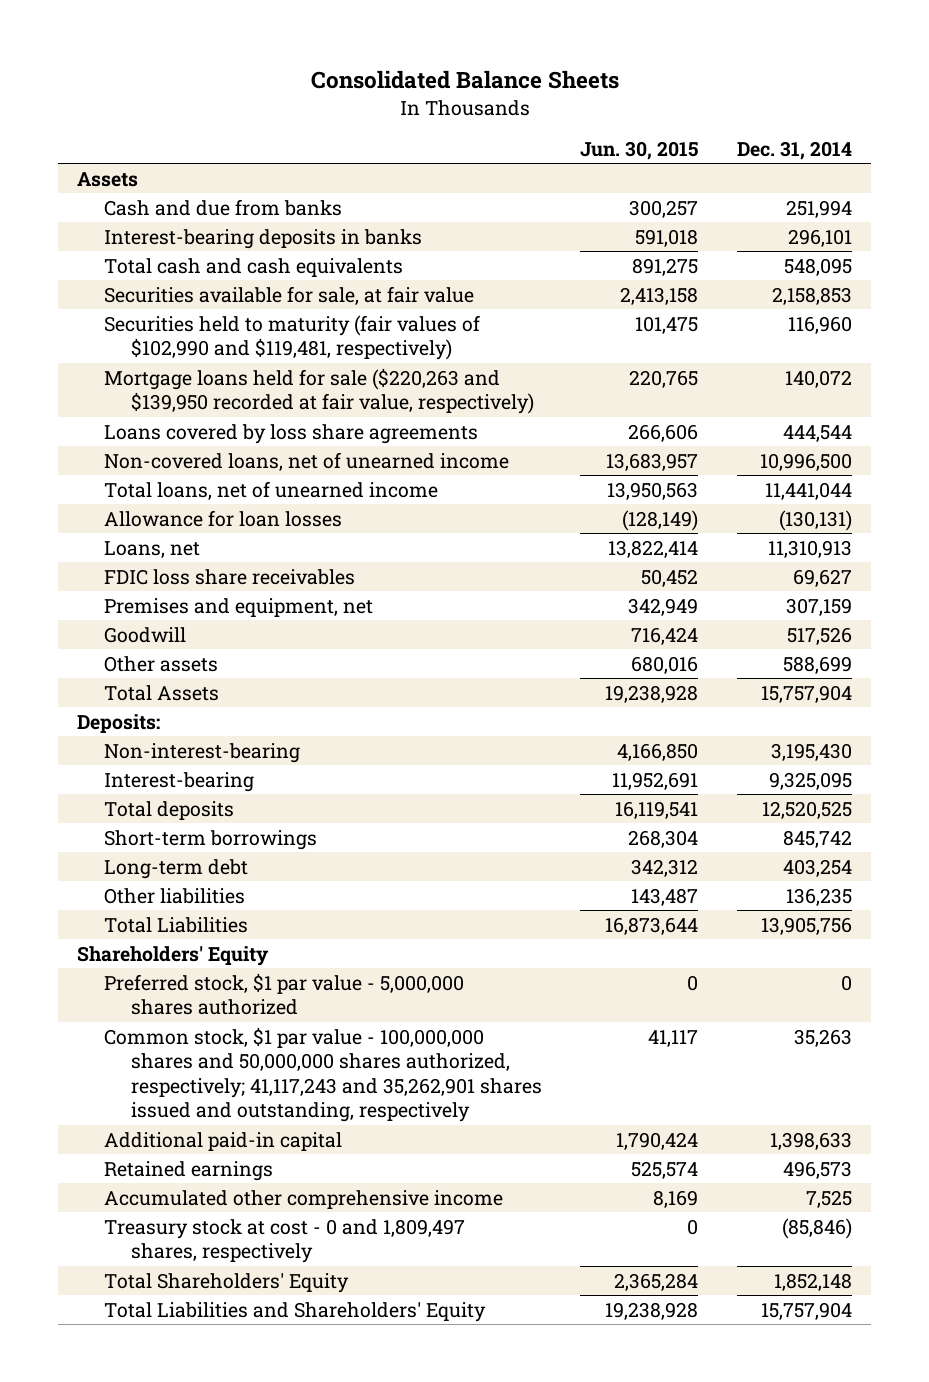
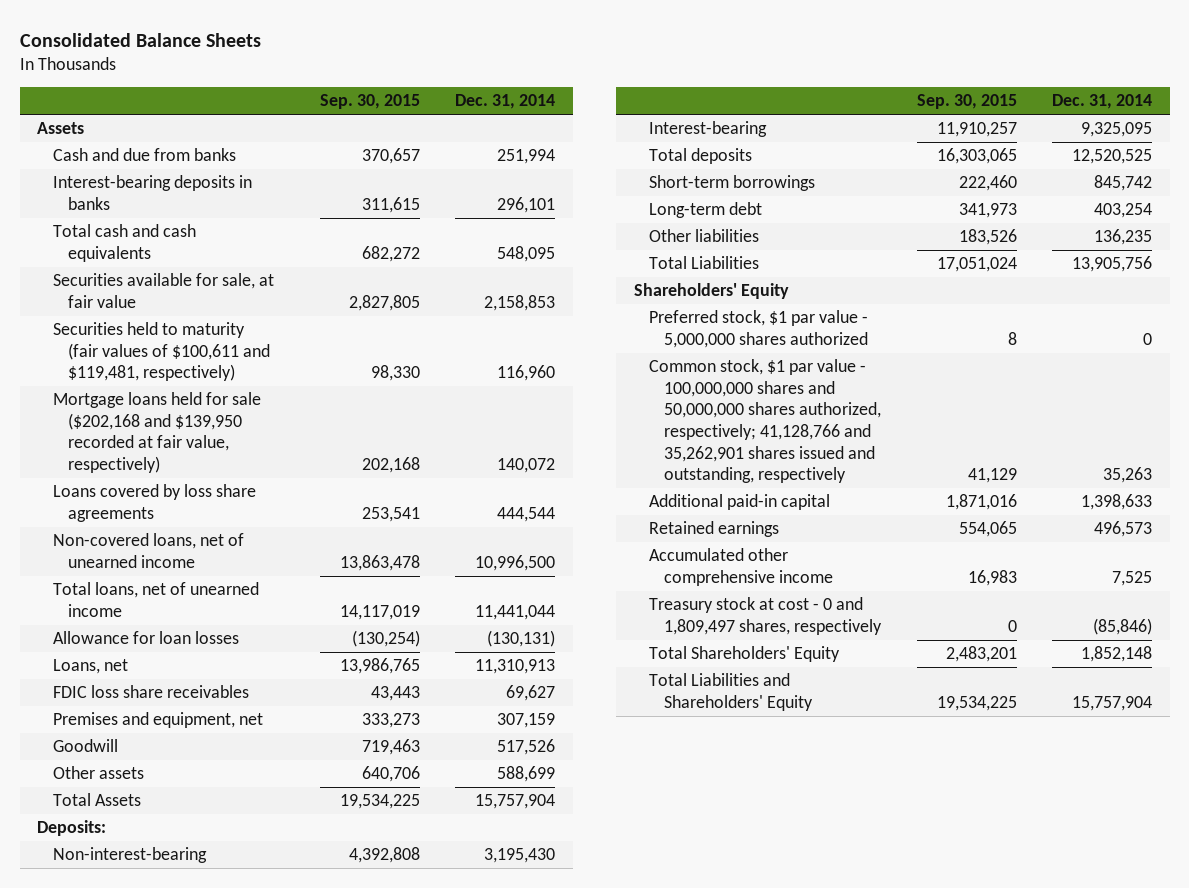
[580,140,699,160] Jun. 30, 2015 -> none
none -> [320,94,421,110] Sep. 30, 2015
[104,314,481,361] Securities held to maturity (fair values of $102,990 and $119,481, respectively) -> [52,322,270,382] Securities held to maturity (fair values of $100,611 and $119,481, respectively)
[104,367,535,415] Mortgage loans held for sale ($220,263 and $139,950 recorded at fair value, respectively) -> [52,392,261,474] Mortgage loans held for sale ($202,168 and $139,950 recorded at fair value, respectively)
[104,1026,543,1123] Common stock, $1 par value - 100,000,000 shares and 50,000,000 shares authorized, respectively; 41,117,243 and 35,262,901 shares issued and outstanding, respectively -> [649,359,882,484] Common stock, $1 par value - 100,000,000 shares and 50,000,000 shares authorized, respectively; 41,128,766 and 35,262,901 shares issued and outstanding, respectively

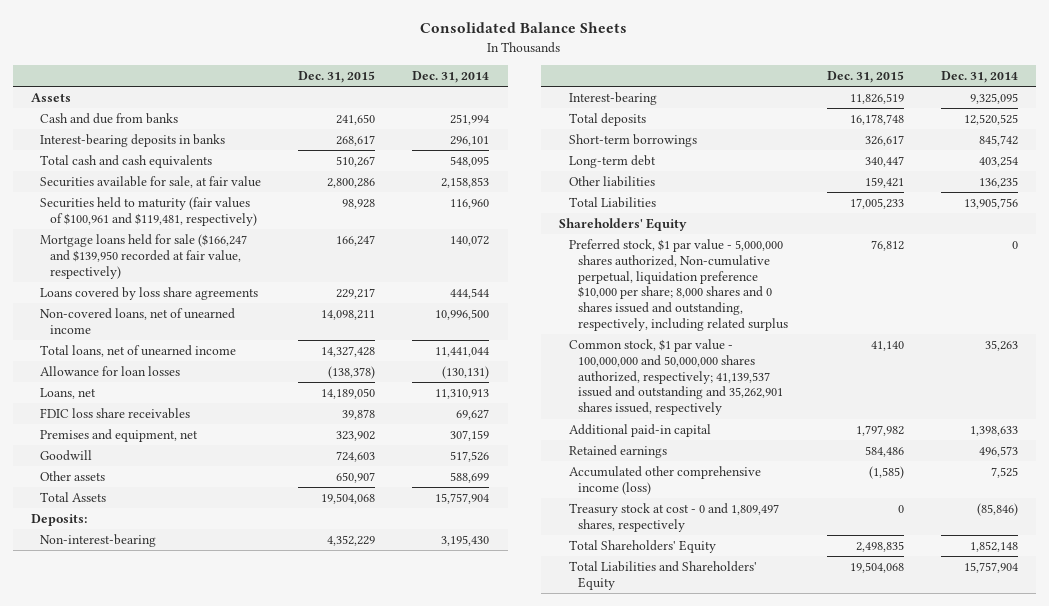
[320,94,421,110] Sep. 30, 2015 -> none
none -> [298,70,376,83] Dec. 31, 2015
[52,322,270,382] Securities held to maturity (fair values of $100,611 and $119,481, respectively) -> [40,197,257,226] Securities held to maturity (fair values of $100,961 and $119,481, respectively)
[52,392,261,474] Mortgage loans held for sale ($202,168 and $139,950 recorded at fair value, respectively) -> [40,234,248,279] Mortgage loans held for sale ($166,247 and $139,950 recorded at fair value, respectively)
[649,310,869,348] Preferred stock, $1 par value - 5,000,000 shares authorized -> [568,239,789,331] Preferred stock, $1 par value - 5,000,000 shares authorized, Non-cumulative perpetual, liquidation preference $10,000 per share; 8,000 shares and 0 shares issued and outstanding, respectively, including related surplus
[649,359,882,484] Common stock, $1 par value - 100,000,000 shares and 50,000,000 shares authorized, respectively; 41,128,766 and 35,262,901 shares issued and outstanding, respectively -> [568,339,784,416] Common stock, $1 par value - 100,000,000 and 50,000,000 shares authorized, respectively; 41,139,537 issued and outstanding and 35,262,901 shares issued, respectively
[649,548,834,586] Accumulated other comprehensive income -> [568,466,761,495] Accumulated other comprehensive income (loss)

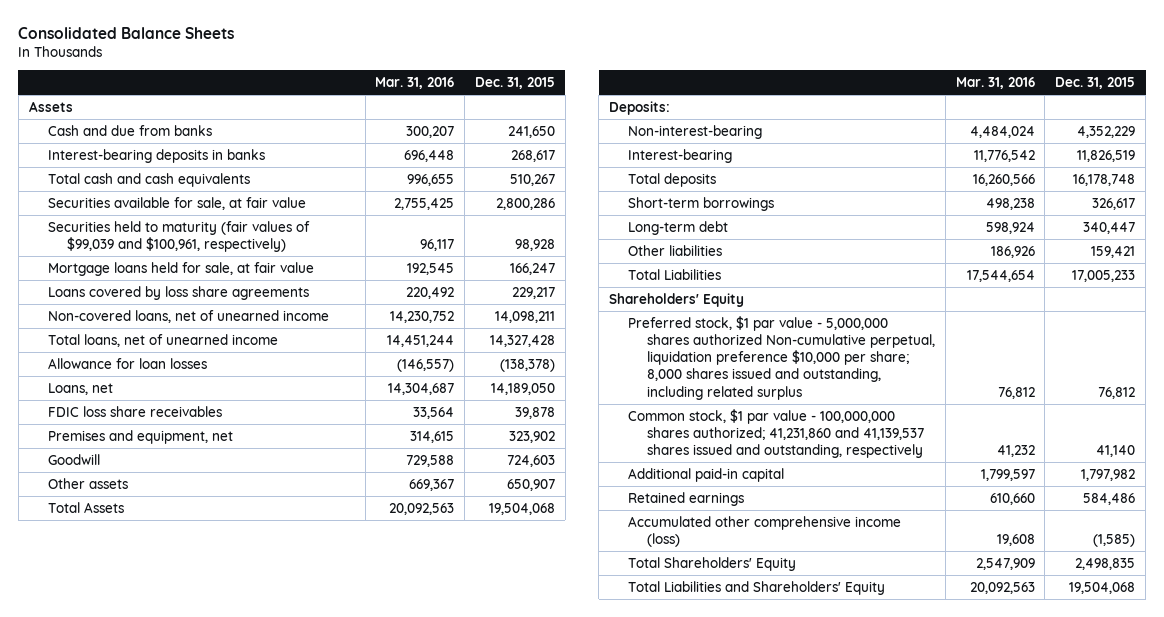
[412,70,490,83] Dec. 31, 2014 -> none
none -> [375,77,455,90] Mar. 31, 2016
[40,197,257,226] Securities held to maturity (fair values of $100,961 and $119,481, respectively) -> [47,220,310,252] Securities held to maturity (fair values of $99,039 and $100,961, respectively)
[40,234,248,279] Mortgage loans held for sale ($166,247 and $139,950 recorded at fair value, respectively) -> [47,261,314,276] Mortgage loans held for sale, at fair value
[568,239,789,331] Preferred stock, $1 par value - 5,000,000 shares authorized, Non-cumulative perpetual, liquidation preference $10,000 per share; 8,000 shares and 0 shares issued and outstanding, respectively, including related surplus -> [627,315,936,400] Preferred stock, $1 par value - 5,000,000 shares authorized Non-cumulative perpetual, liquidation preference $10,000 per share; 8,000 shares issued and outstanding, including related surplus
[568,339,784,416] Common stock, $1 par value - 100,000,000 and 50,000,000 shares authorized, respectively; 41,139,537 issued and outstanding and 35,262,901 shares issued, respectively -> [627,408,925,459] Common stock, $1 par value - 100,000,000 shares authorized; 41,231,860 and 41,139,537 shares issued and outstanding, respectively
[568,503,779,532] Treasury stock at cost - 0 and 1,809,497 shares, respectively -> none

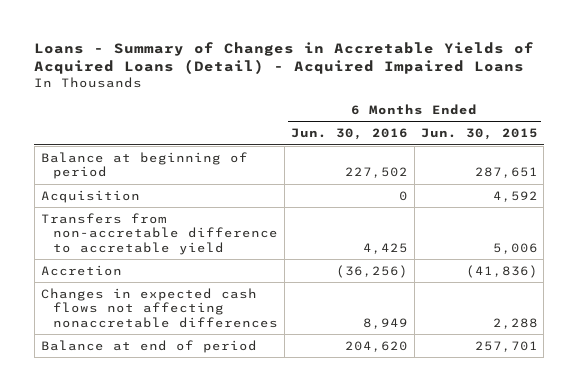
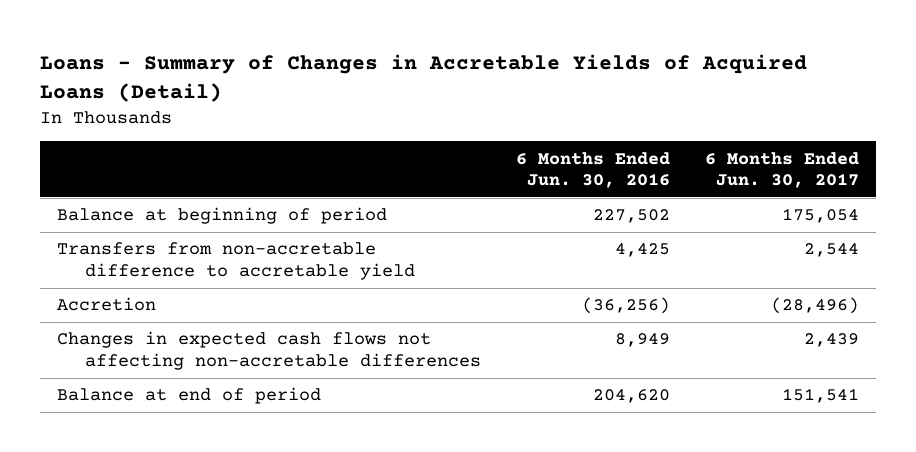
[34,41,535,74] Loans - Summary of Changes in Accretable Yields of Acquired Loans (Detail) - Acquired Impaired Loans -> [40,53,808,102] Loans - Summary of Changes in Accretable Yields of Acquired Loans (Detail)
[420,128,538,141] Jun. 30, 2015 -> none
none -> [704,151,859,189] 6 Months Ended Jun. 30, 2017
[40,189,140,203] Acquisition -> none
[40,287,279,328] Changes in expected cash flows not affecting nonaccretable differences -> [57,331,482,370] Changes in expected cash flows not affecting non-accretable differences

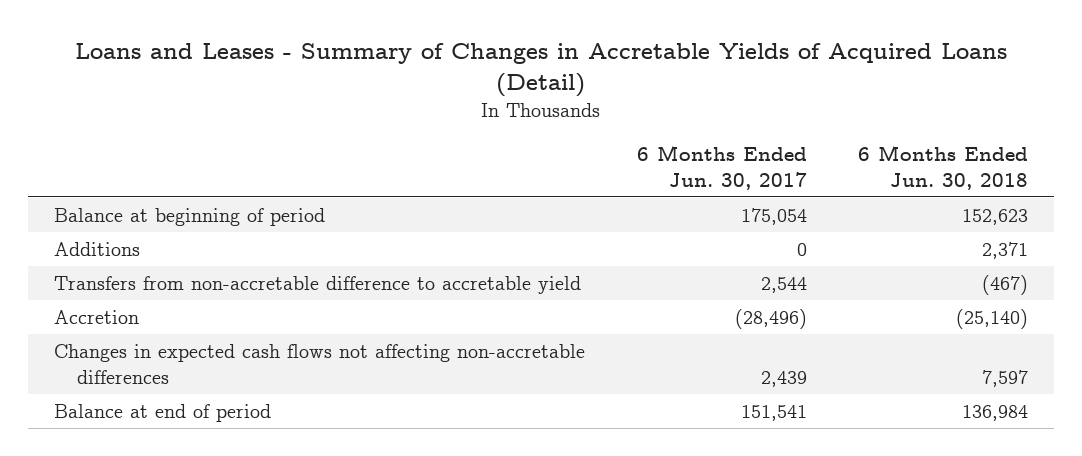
[40,53,808,102] Loans - Summary of Changes in Accretable Yields of Acquired Loans (Detail) -> [75,42,1008,97] Loans and Leases - Summary of Changes in Accretable Yields of Acquired Loans (Detail)
[516,151,671,189] 6 Months Ended Jun. 30, 2016 -> none
none -> [858,145,1029,190] 6 Months Ended Jun. 30, 2018
none -> [53,242,140,257] Additions

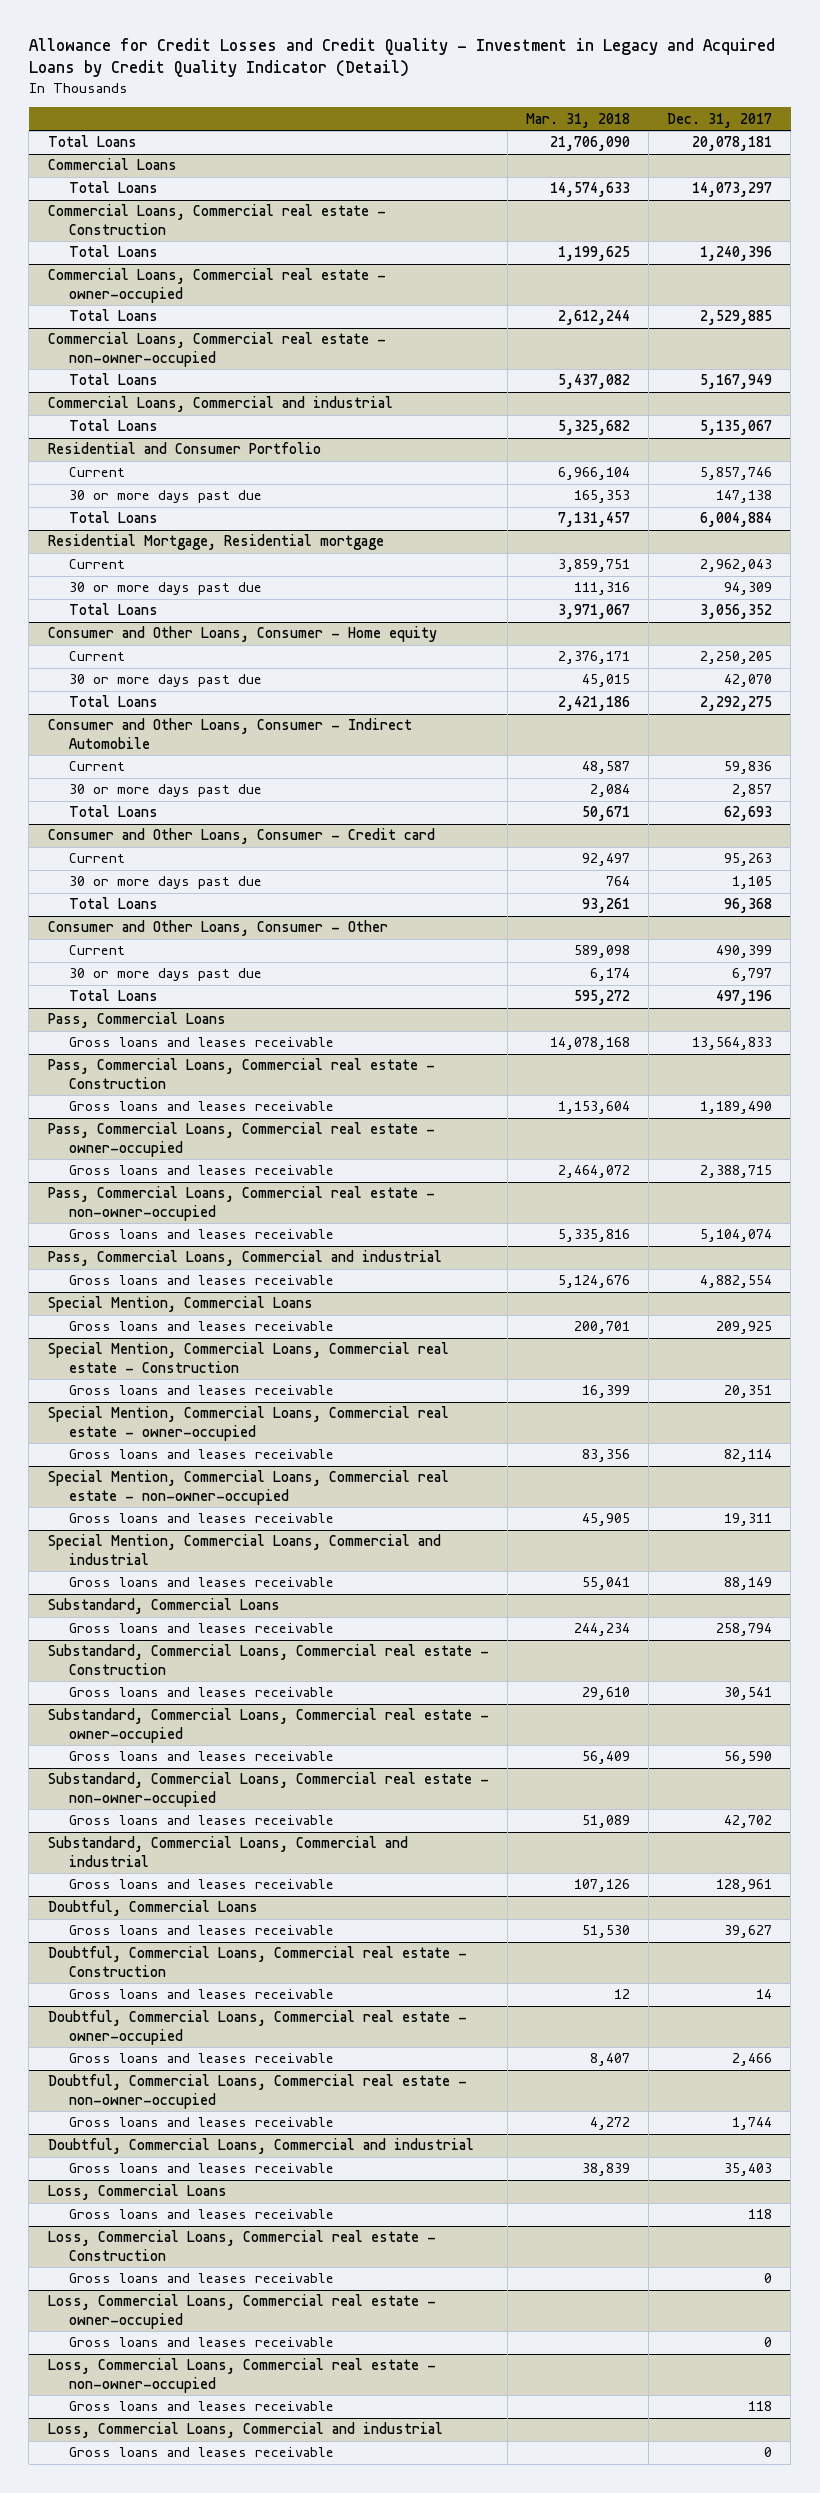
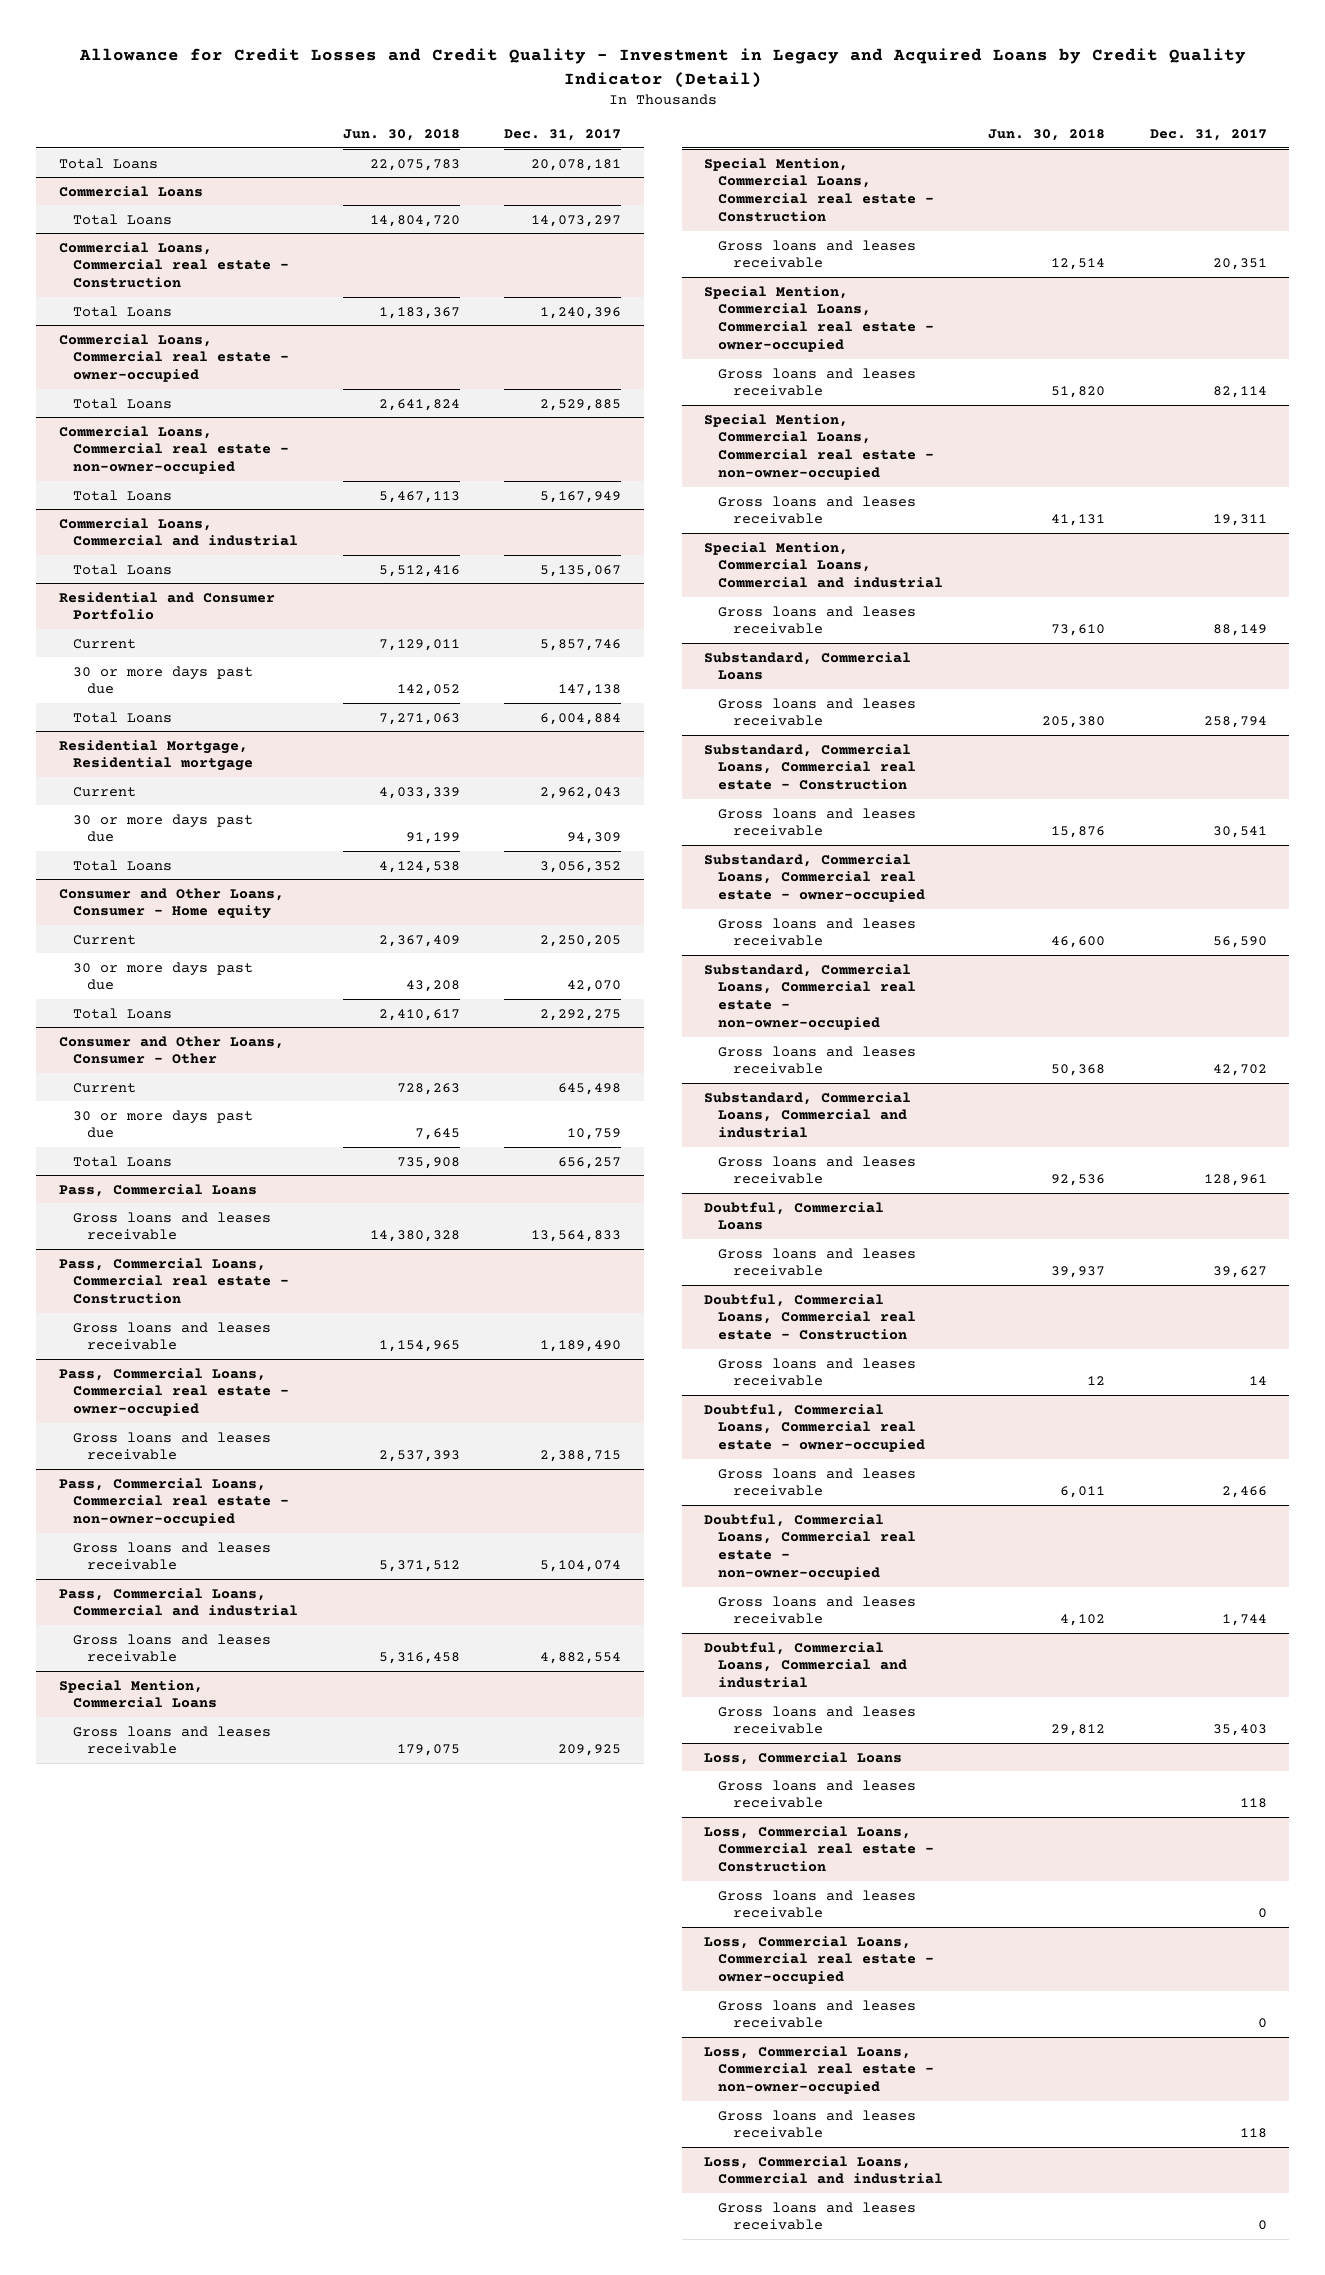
[525,112,630,128] Mar. 31, 2018 -> none
none -> [342,128,460,141] Jun. 30, 2018
[47,718,412,749] Consumer and Other Loans, Consumer - Indirect Automobile -> none
[68,761,125,772] Current -> none
[68,784,262,798] 30 or more days past due -> none
[68,805,158,818] Total Loans -> none
[47,828,435,845] Consumer and Other Loans, Consumer - Credit card -> none
[68,853,125,864] Current -> none
[68,876,262,890] 30 or more days past due -> none
[68,897,158,910] Total Loans -> none
[716,945,773,959] 490,399 -> [558,1082,622,1095] 645,498
[732,968,773,982] 6,797 -> [567,1128,622,1141] 10,759
[716,990,773,1006] 497,196 -> [558,1156,622,1169] 656,257

